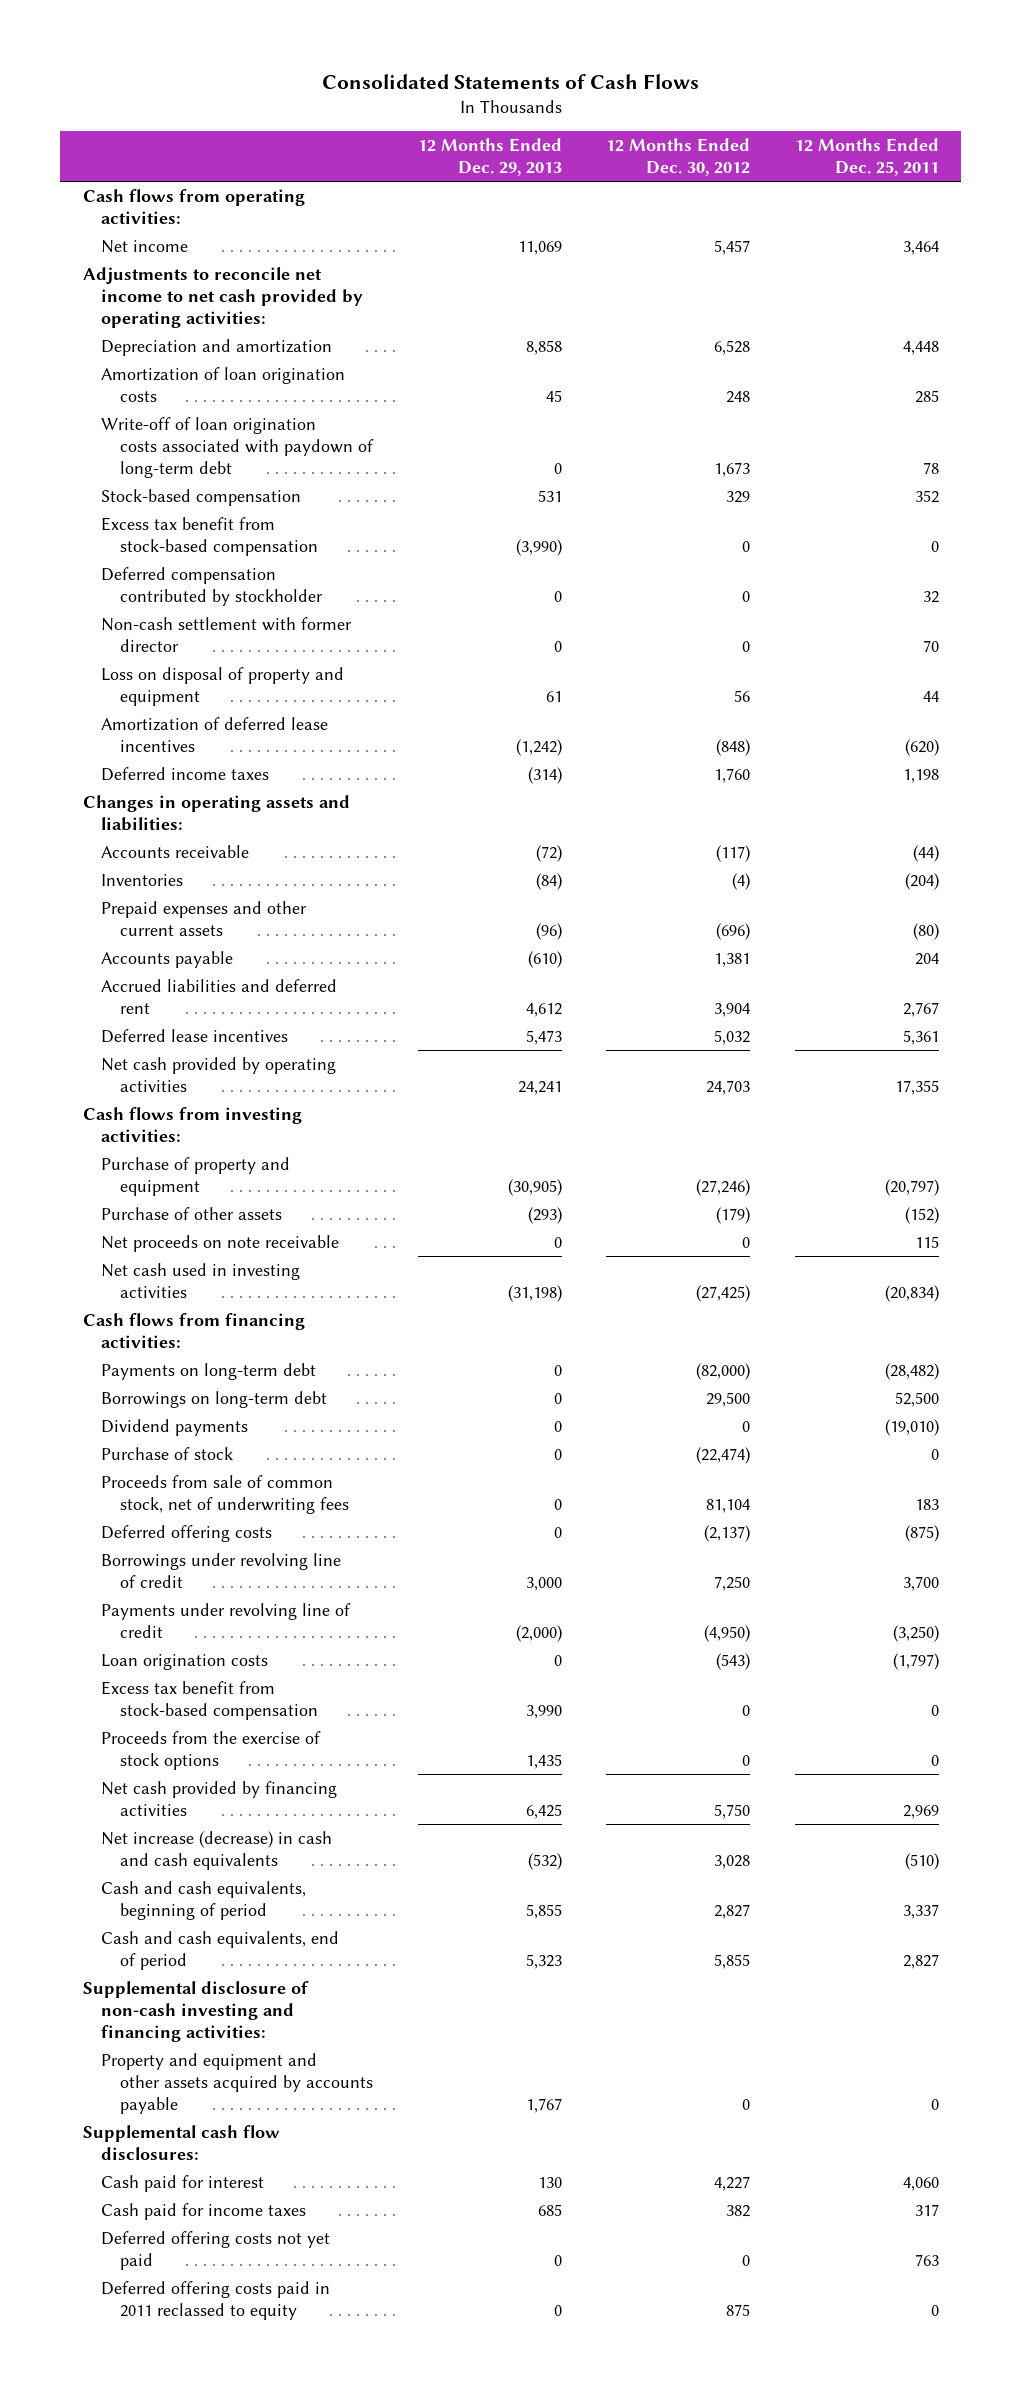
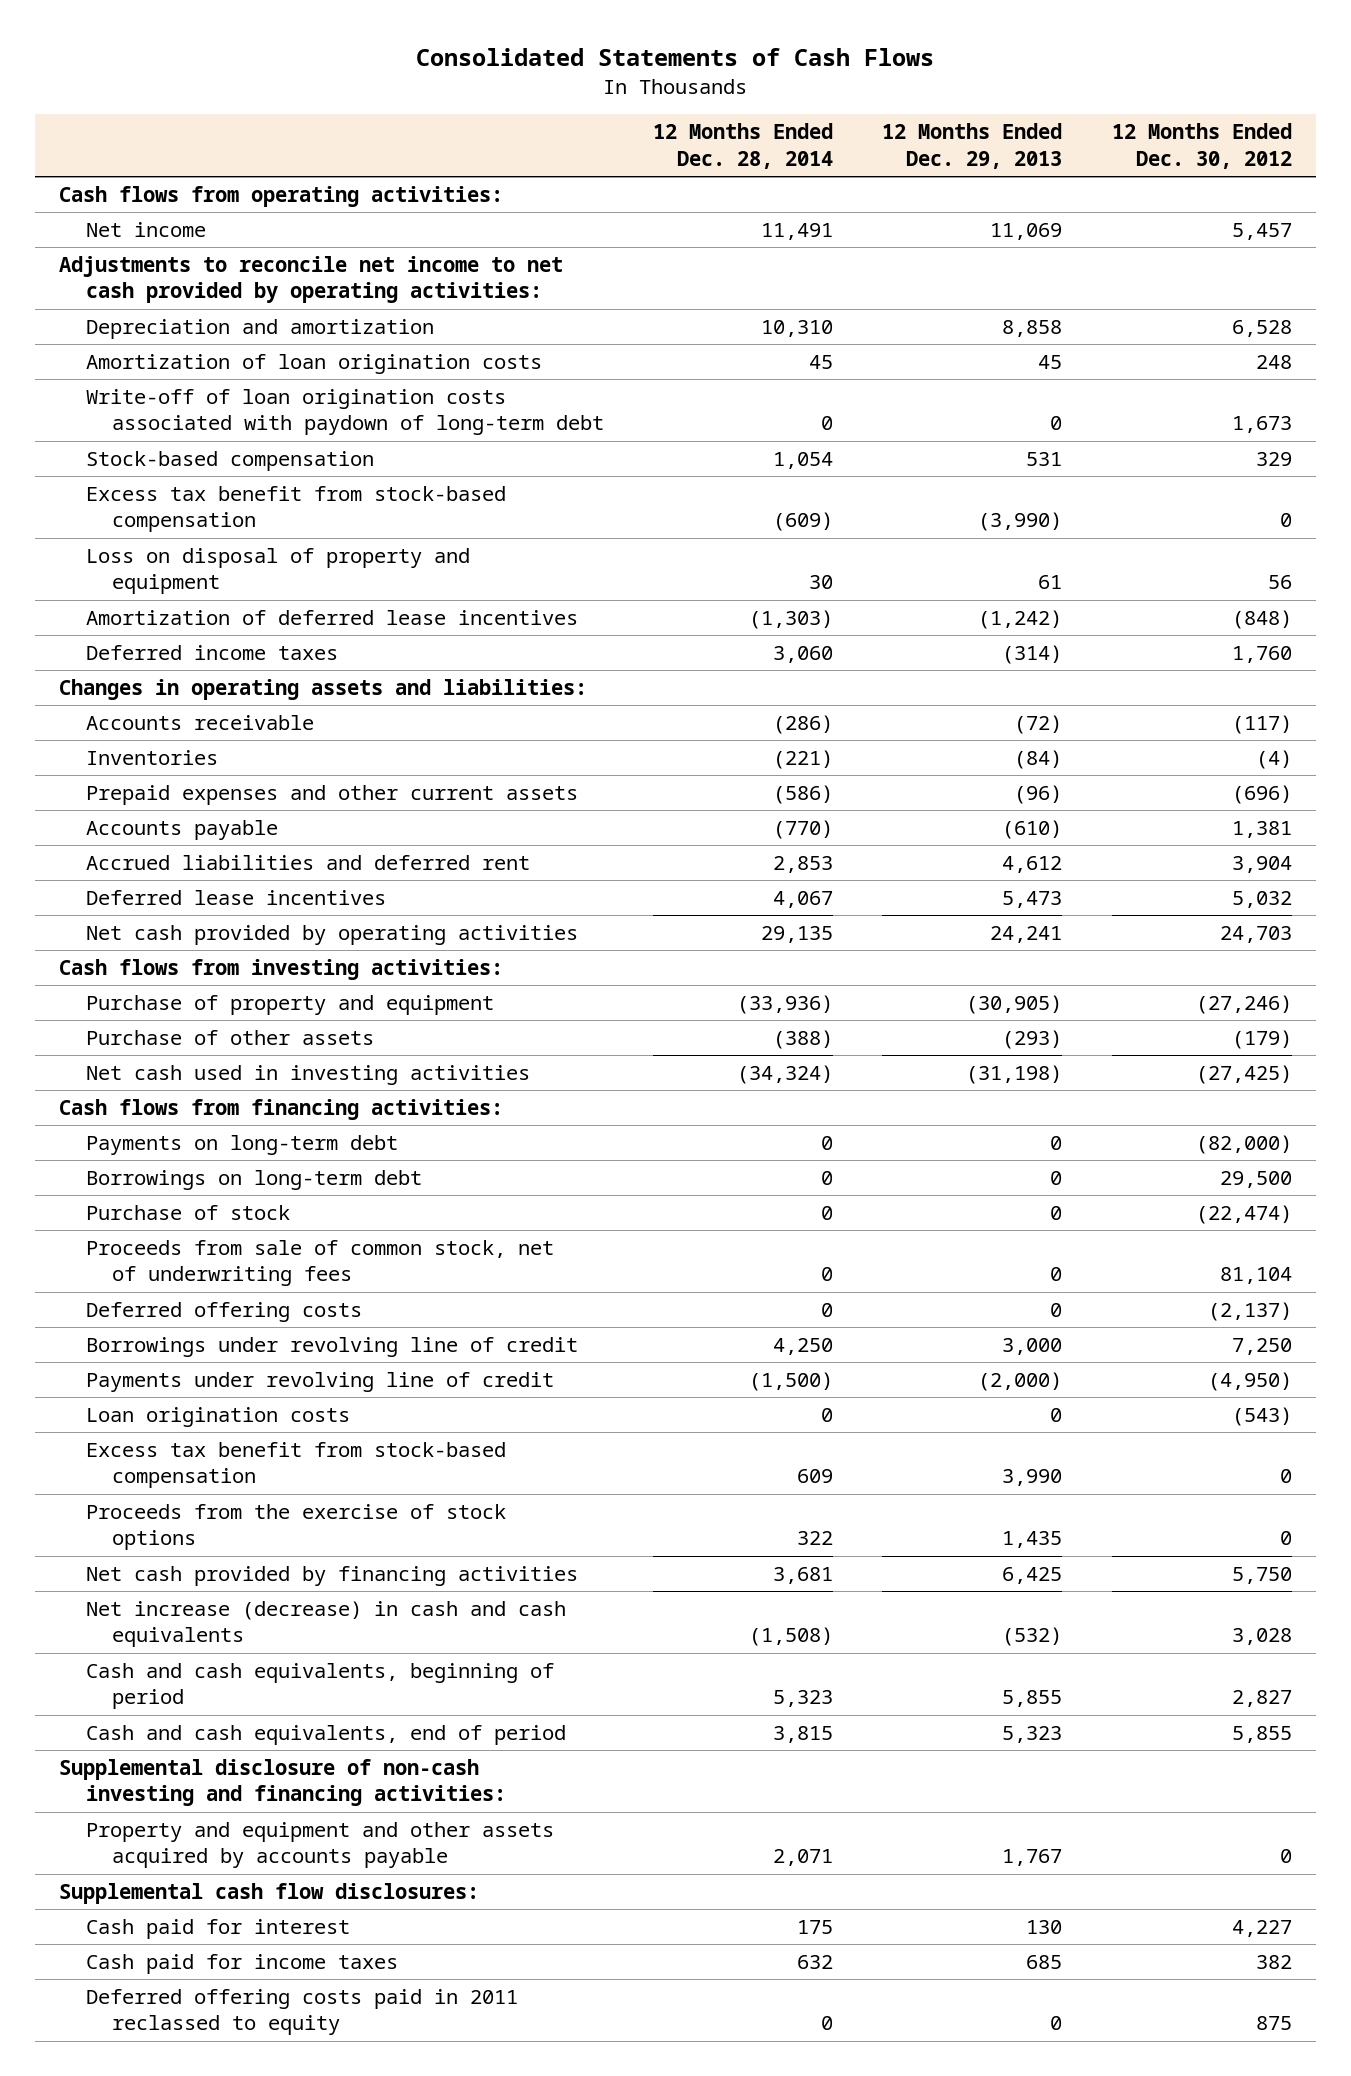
[794,138,939,176] 12 Months Ended Dec. 25, 2011 -> none
none -> [653,123,834,169] 12 Months Ended Dec. 28, 2014
[101,566,324,606] Deferred compensation contributed by stockholder -> none
[101,616,353,652] Non-cash settlement with former director -> none
[101,1234,340,1252] Net proceeds on note receivable -> none
[101,1418,249,1436] Dividend payments -> none
[101,2230,331,2270] Deferred offering costs not yet paid -> none

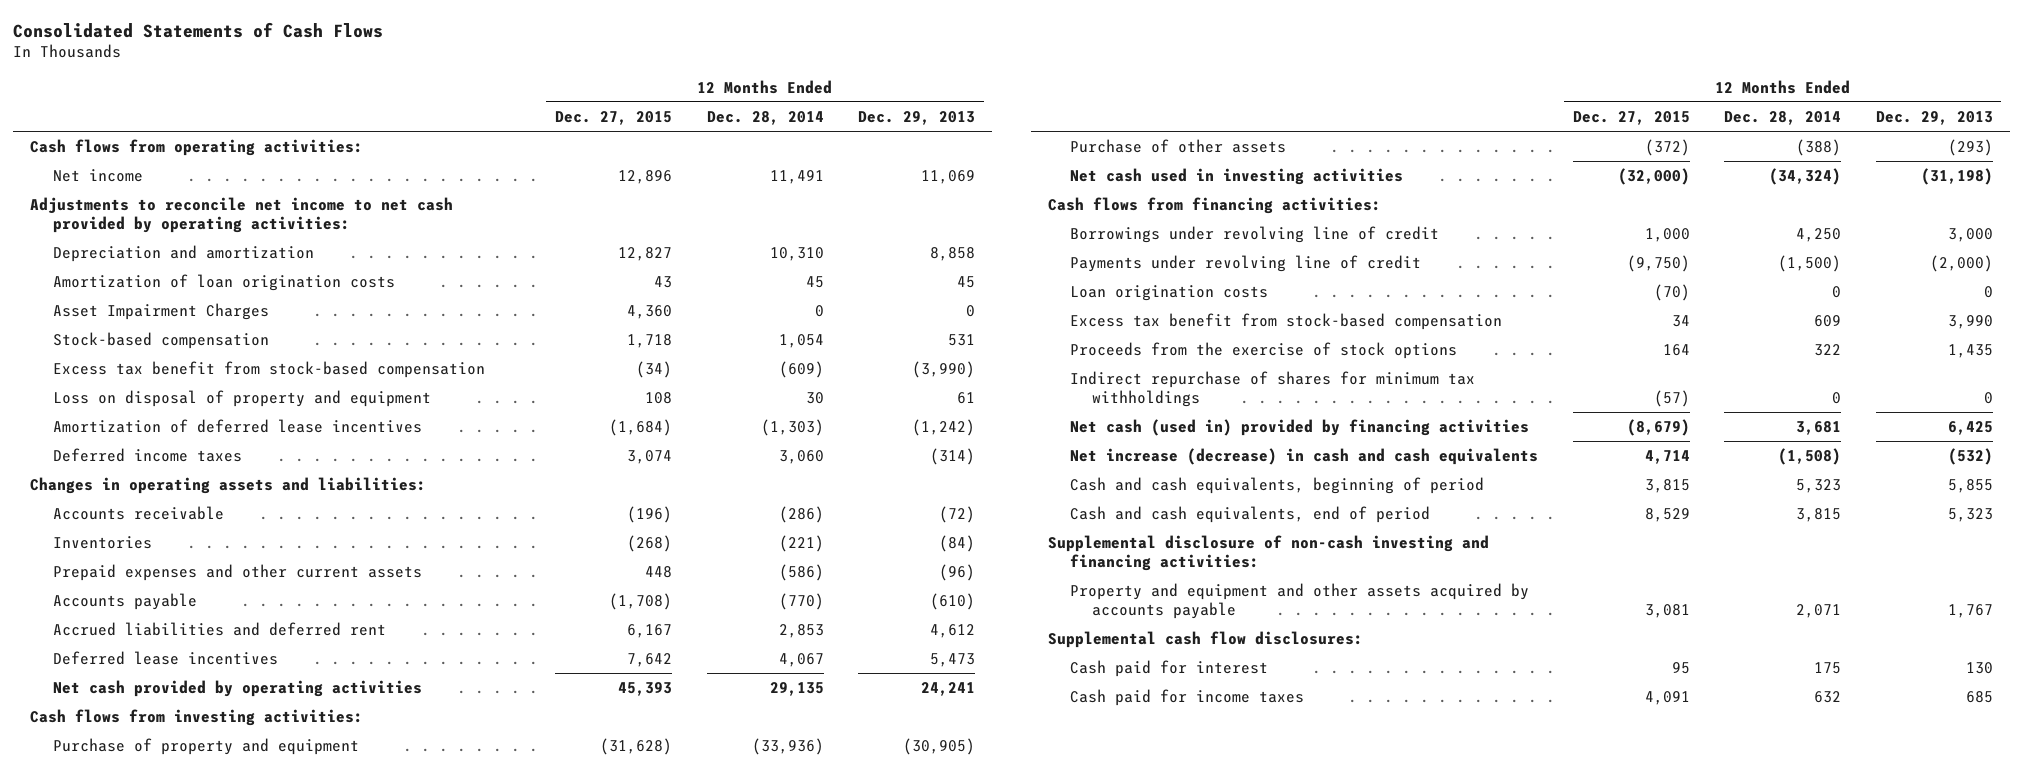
[1111,123,1292,169] 12 Months Ended Dec. 30, 2012 -> none
none -> [555,110,673,125] Dec. 27, 2015
[85,388,605,436] Write-off of loan origination costs associated with paydown of long-term debt -> none
none -> [52,302,269,320] Asset Impairment Charges
[85,1134,398,1155] Payments on long-term debt -> none
[85,1169,422,1190] Borrowings on long-term debt -> none
[85,1204,290,1220] Purchase of stock -> none
[85,1239,554,1287] Proceeds from sale of common stock, net of underwriting fees -> none
[85,1301,362,1322] Deferred offering costs -> none
none -> [1070,370,1476,408] Indirect repurchase of shares for minimum tax withholdings
[85,1565,578,1586] Net cash provided by financing activities -> [1070,418,1530,436] Net cash (used in) provided by financing activities
[85,1988,518,2036] Deferred offering costs paid in 2011 reclassed to equity -> none

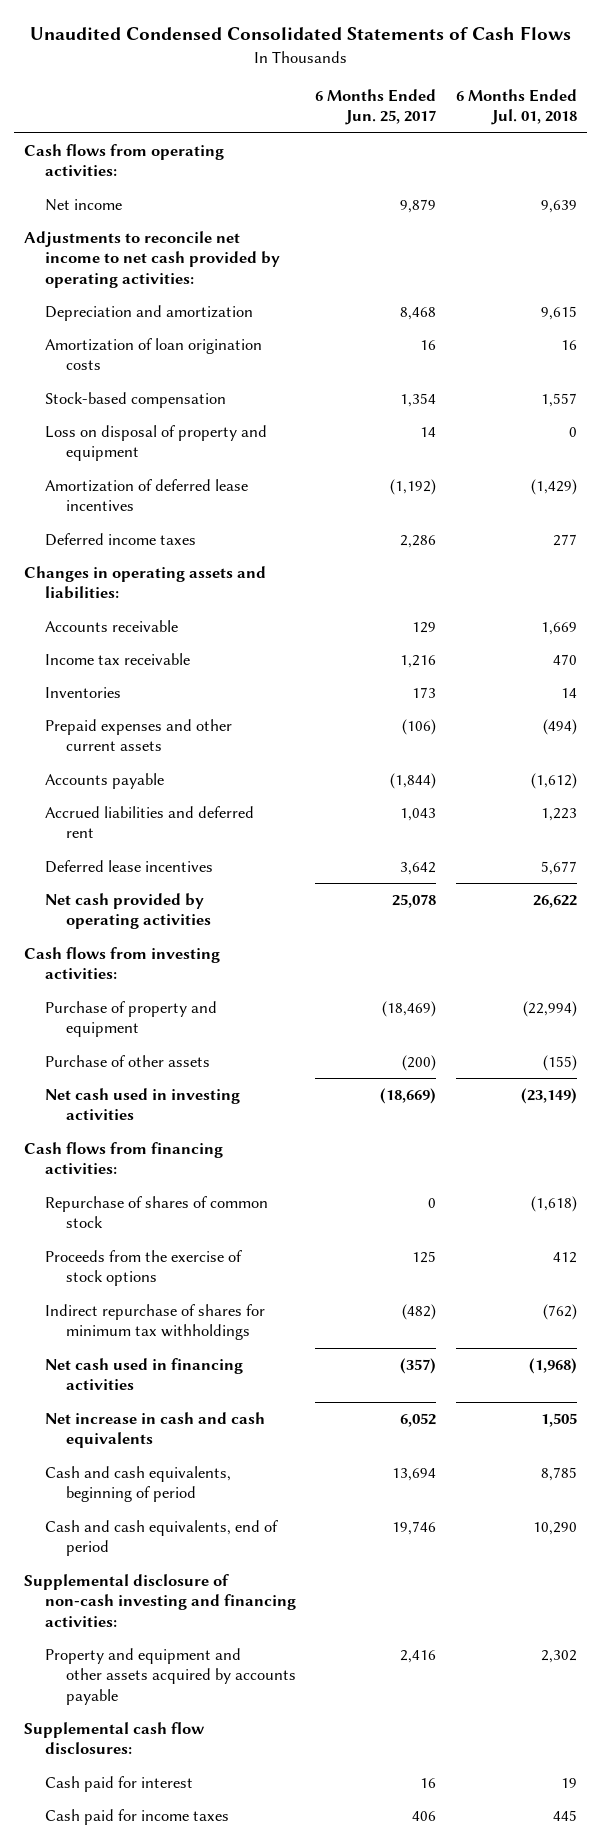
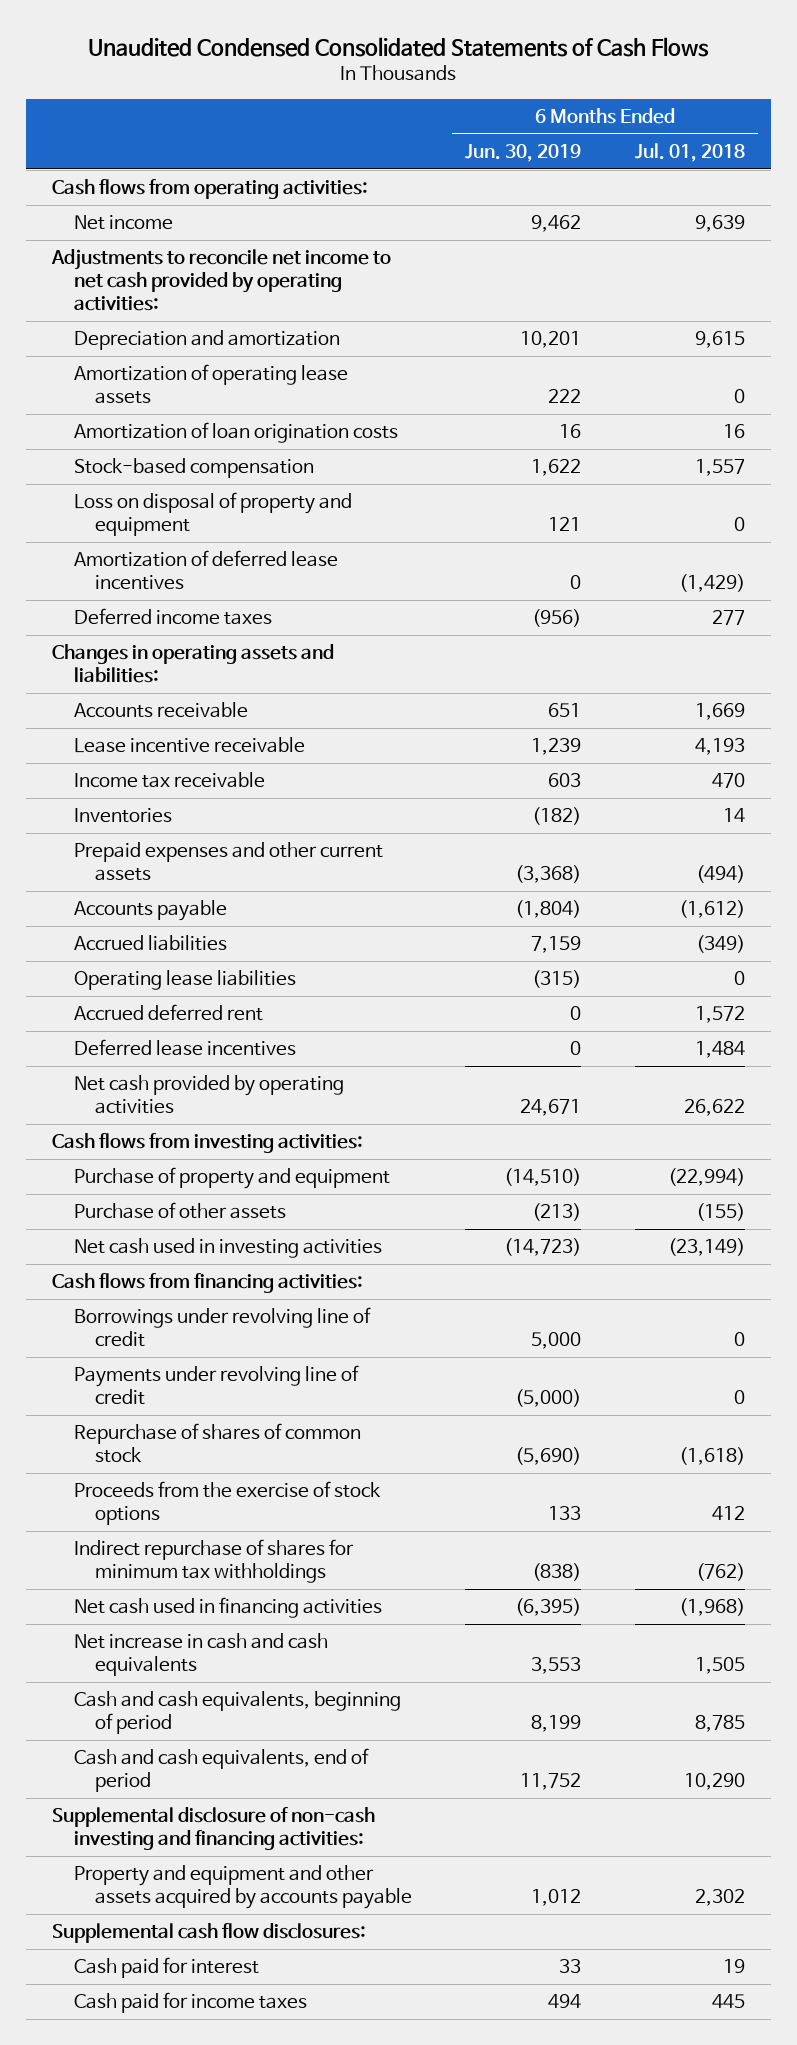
[315,89,437,126] 6 Months Ended Jun. 25, 2017 -> none
none -> [465,144,582,163] Jun. 30, 2019
none -> [73,364,348,405] Amortization of operating lease assets
none -> [73,737,305,754] Lease incentive receivable
[45,806,255,839] Accrued liabilities and deferred rent -> [73,935,227,952] Accrued liabilities
[540,808,577,822] 1,223 -> [695,935,745,954] (349)
none -> [73,970,296,991] Operating lease liabilities
none -> [73,1004,263,1022] Accrued deferred rent
[540,861,577,876] 5,677 -> [694,1041,745,1059] 1,484
none -> [73,1307,371,1348] Borrowings under revolving line of credit
none -> [73,1365,359,1406] Payments under revolving line of credit

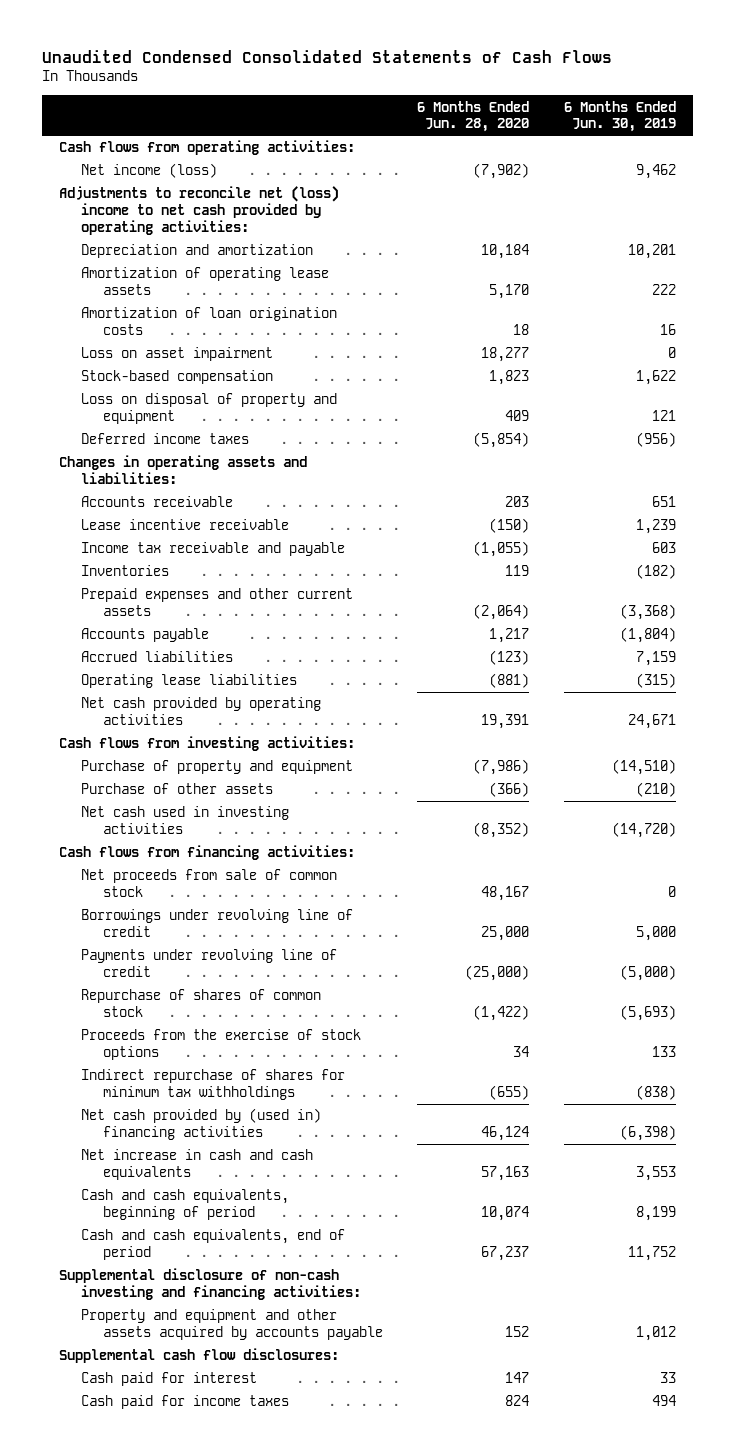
[634,143,745,163] Jul. 01, 2018 -> none
none -> [417,100,530,133] 6 Months Ended Jun. 28, 2020
[73,215,173,231] Net income -> [80,163,217,179] Net income (loss)
[51,249,392,311] Adjustments to reconcile net income to net cash provided by operating activities: -> [58,186,339,236] Adjustments to reconcile net (loss) income to net cash provided by operating activities:
none -> [80,347,273,362] Loss on asset impairment
[73,550,338,591] Amortization of deferred lease incentives -> none
[73,772,265,789] Income tax receivable -> [80,542,345,557] Income tax receivable and payable
[73,1004,263,1022] Accrued deferred rent -> none
[73,1039,296,1057] Deferred lease incentives -> none
[532,1203,582,1222] (213) -> [635,782,676,798] (210)
[504,1238,582,1257] (14,723) -> [611,822,676,839] (14,720)
none -> [80,869,337,898] Net proceeds from sale of common stock
[515,1447,582,1466] (5,690) -> [619,1005,676,1022] (5,693)
[73,1597,382,1619] Net cash used in financing activities -> [80,1108,321,1141] Net cash provided by (used in) financing activities
[515,1598,582,1617] (6,395) -> [619,1125,676,1142] (6,398)

